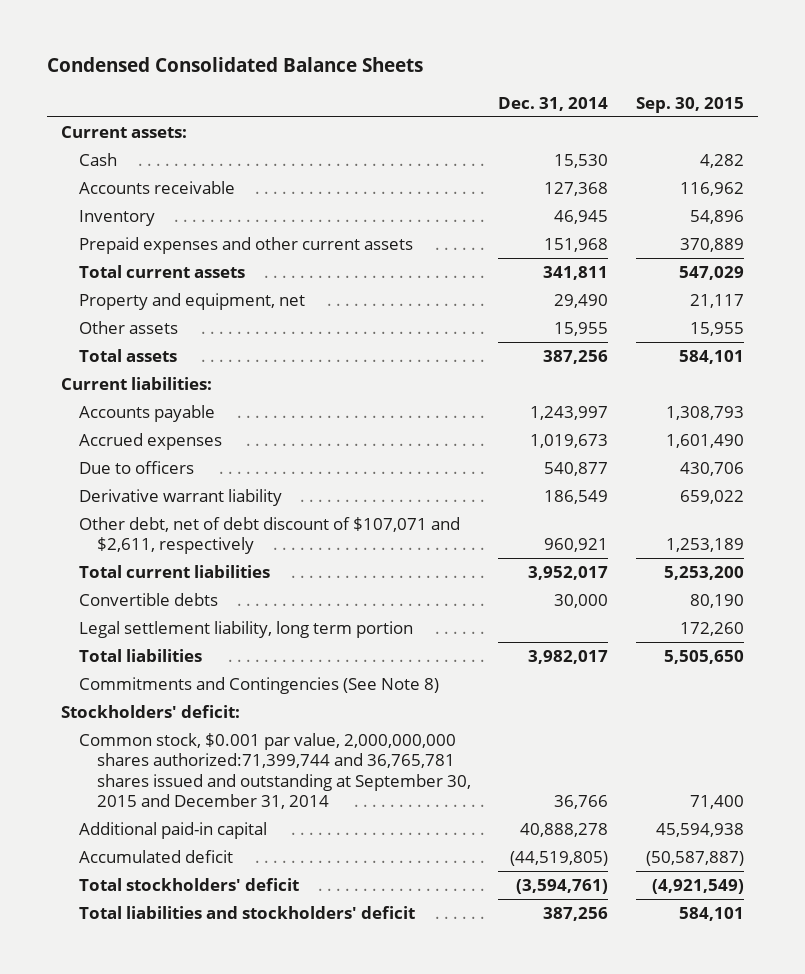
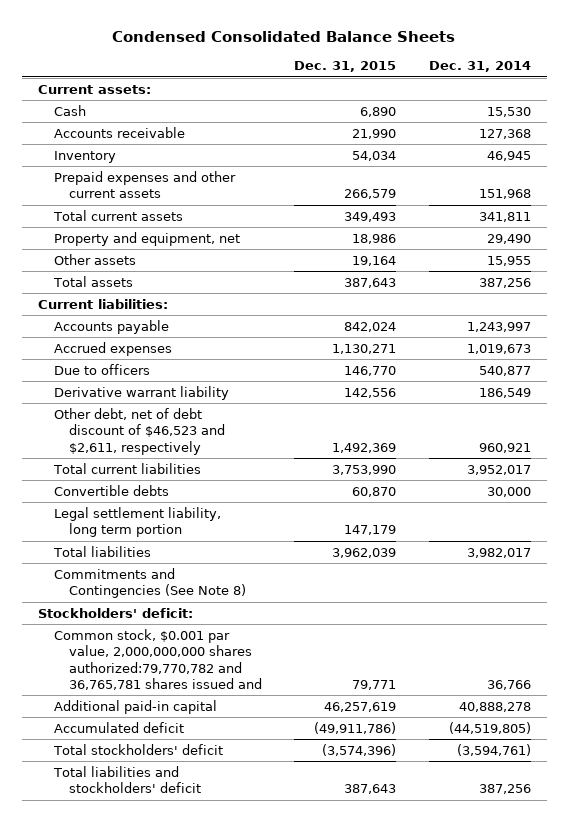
[636,96,745,113] Sep. 30, 2015 -> none
none -> [294,61,397,73] Dec. 31, 2015
[78,516,460,555] Other debt, net of debt discount of $107,071 and $2,611, respectively -> [53,407,226,455] Other debt, net of debt discount of $46,523 and $2,611, respectively
[78,732,471,809] Common stock, $0.001 par value, 2,000,000,000 shares authorized:71,399,744 and 36,765,781 shares issued and outstanding at September 30, 2015 and December 31, 2014 -> [53,628,263,690] Common stock, $0.001 par value, 2,000,000,000 shares authorized:79,770,782 and 36,765,781 shares issued and

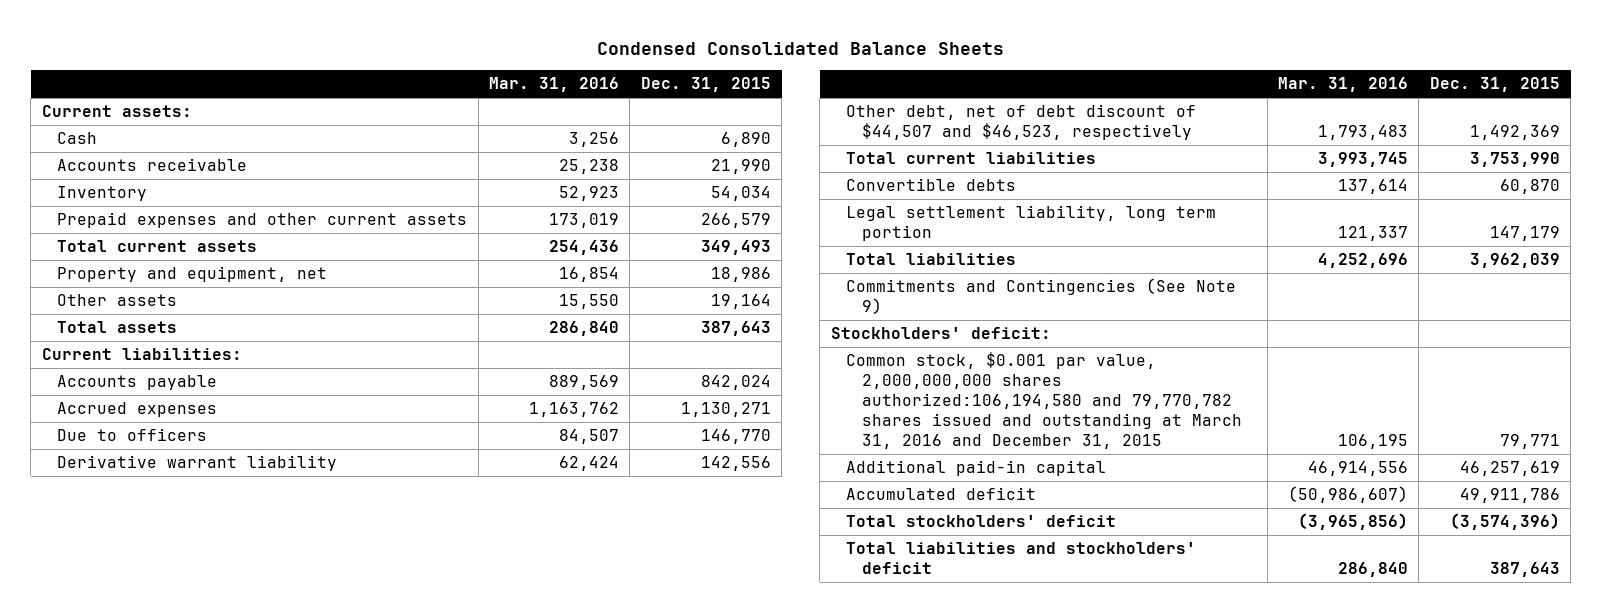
[428,61,531,73] Dec. 31, 2014 -> none
none -> [489,77,620,93] Mar. 31, 2016
[53,407,226,455] Other debt, net of debt discount of $46,523 and $2,611, respectively -> [846,104,1197,141] Other debt, net of debt discount of $44,507 and $46,523, respectively
[53,567,247,599] Commitments and Contingencies (See Note 8) -> [846,278,1237,315] Commitments and Contingencies (See Note 9)
[53,628,263,690] Common stock, $0.001 par value, 2,000,000,000 shares authorized:79,770,782 and 36,765,781 shares issued and -> [846,352,1243,449] Common stock, $0.001 par value, 2,000,000,000 shares authorized:106,194,580 and 79,770,782 shares issued and outstanding at March 31, 2016 and December 31, 2015
[314,721,397,734] (49,911,786) -> [1459,488,1560,504] 49,911,786

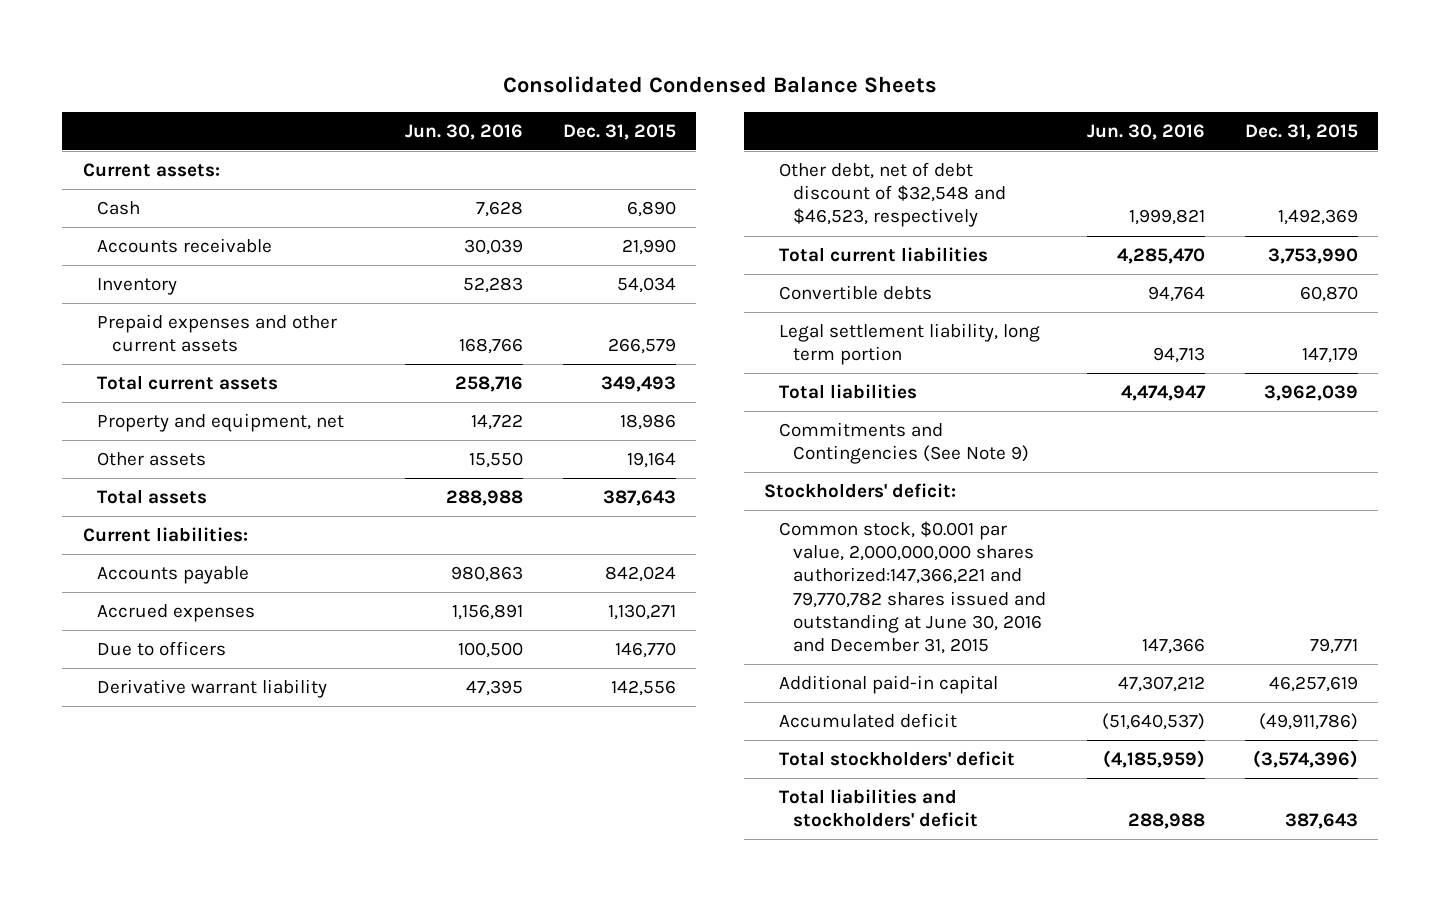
[596,41,1004,55] Condensed Consolidated Balance Sheets -> [503,76,938,94] Consolidated Condensed Balance Sheets
[489,77,620,93] Mar. 31, 2016 -> none
none -> [404,123,523,140] Jun. 30, 2016
[846,104,1197,141] Other debt, net of debt discount of $44,507 and $46,523, respectively -> [778,162,1007,228] Other debt, net of debt discount of $32,548 and $46,523, respectively
[846,352,1243,449] Common stock, $0.001 par value, 2,000,000,000 shares authorized:106,194,580 and 79,770,782 shares issued and outstanding at March 31, 2016 and December 31, 2015 -> [778,521,1047,654] Common stock, $0.001 par value, 2,000,000,000 shares authorized:147,366,221 and 79,770,782 shares issued and outstanding at June 30, 2016 and December 31, 2015
[1459,488,1560,504] 49,911,786 -> [1258,713,1358,731] (49,911,786)

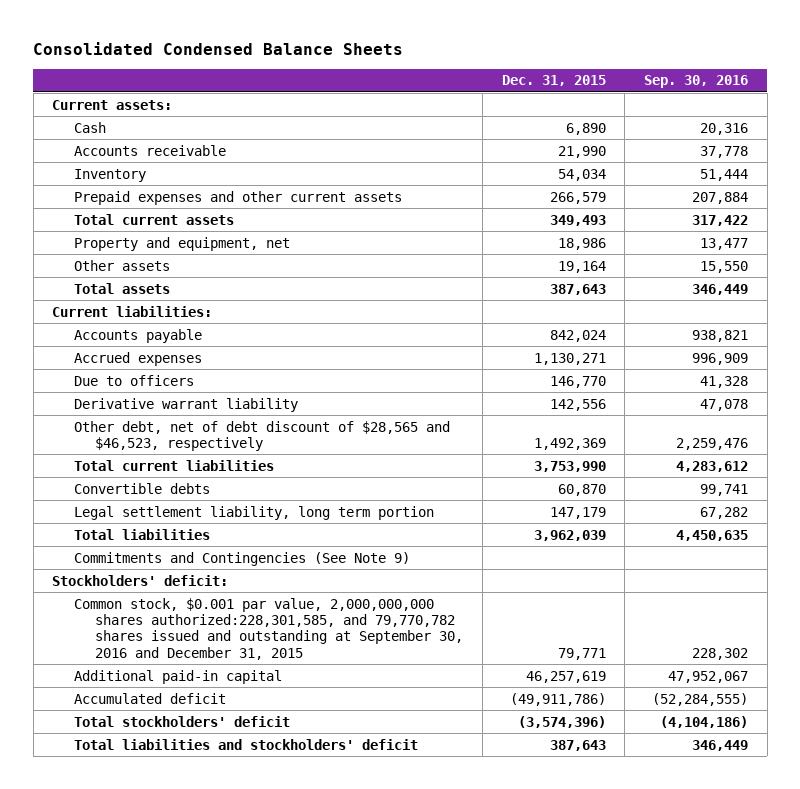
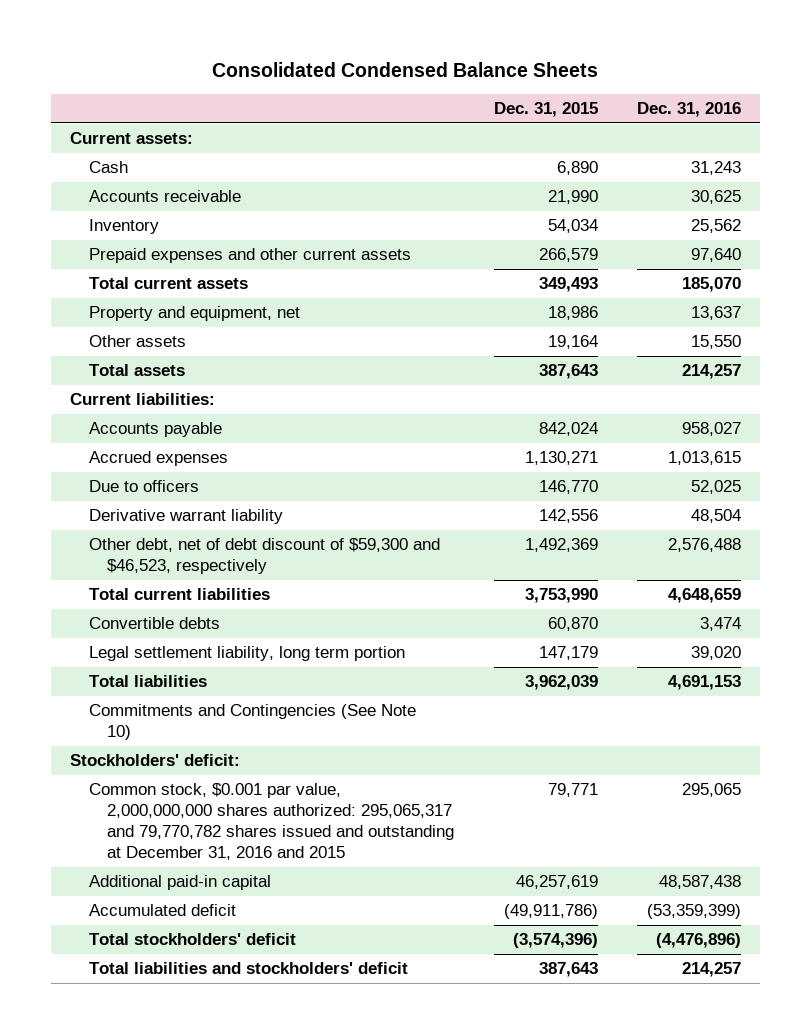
[644,75,749,89] Sep. 30, 2016 -> none
none -> [636,102,741,118] Dec. 31, 2016
[73,420,450,451] Other debt, net of debt discount of $28,565 and $46,523, respectively -> [88,538,440,575] Other debt, net of debt discount of $59,300 and $46,523, respectively
[73,551,410,566] Commitments and Contingencies (See Note 9) -> [88,704,416,741] Commitments and Contingencies (See Note 10)
[73,597,464,660] Common stock, $0.001 par value, 2,000,000,000 shares authorized:228,301,585, and 79,770,782 shares issued and outstanding at September 30, 2016 and December 31, 2015 -> [88,783,455,861] Common stock, $0.001 par value, 2,000,000,000 shares authorized: 295,065,317 and 79,770,782 shares issued and outstanding at December 31, 2016 and 2015

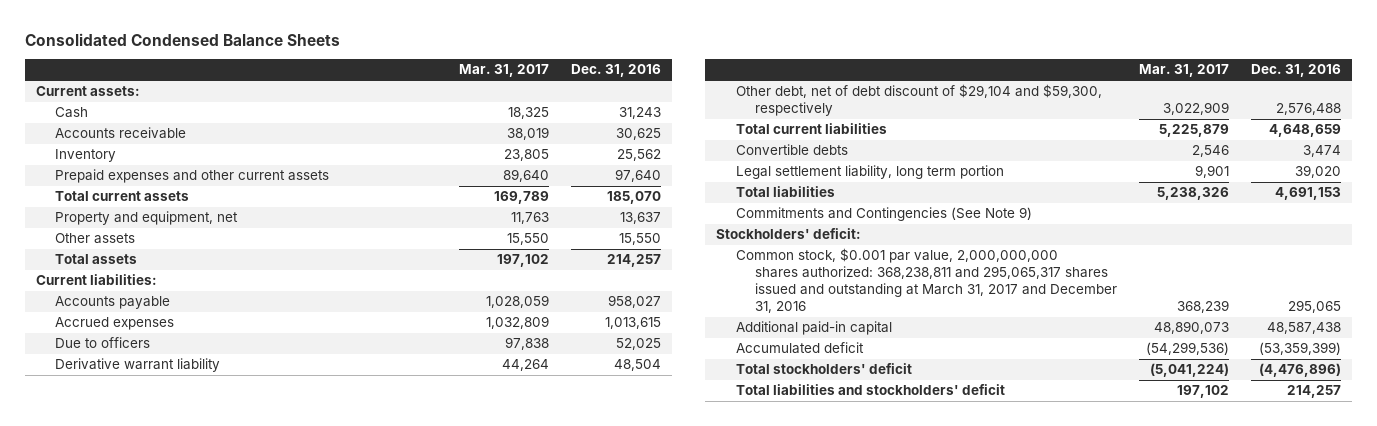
[493,102,598,118] Dec. 31, 2015 -> none
none -> [458,64,549,78] Mar. 31, 2017
[88,538,440,575] Other debt, net of debt discount of $59,300 and $46,523, respectively -> [735,84,1102,117] Other debt, net of debt discount of $29,104 and $59,300, respectively
[88,704,416,741] Commitments and Contingencies (See Note 10) -> [735,207,1032,222] Commitments and Contingencies (See Note 9)
[88,783,455,861] Common stock, $0.001 par value, 2,000,000,000 shares authorized: 295,065,317 and 79,770,782 shares issued and outstanding at December 31, 2016 and 2015 -> [735,248,1118,314] Common stock, $0.001 par value, 2,000,000,000 shares authorized: 368,238,811 and 295,065,317 shares issued and outstanding at March 31, 2017 and December 31, 2016

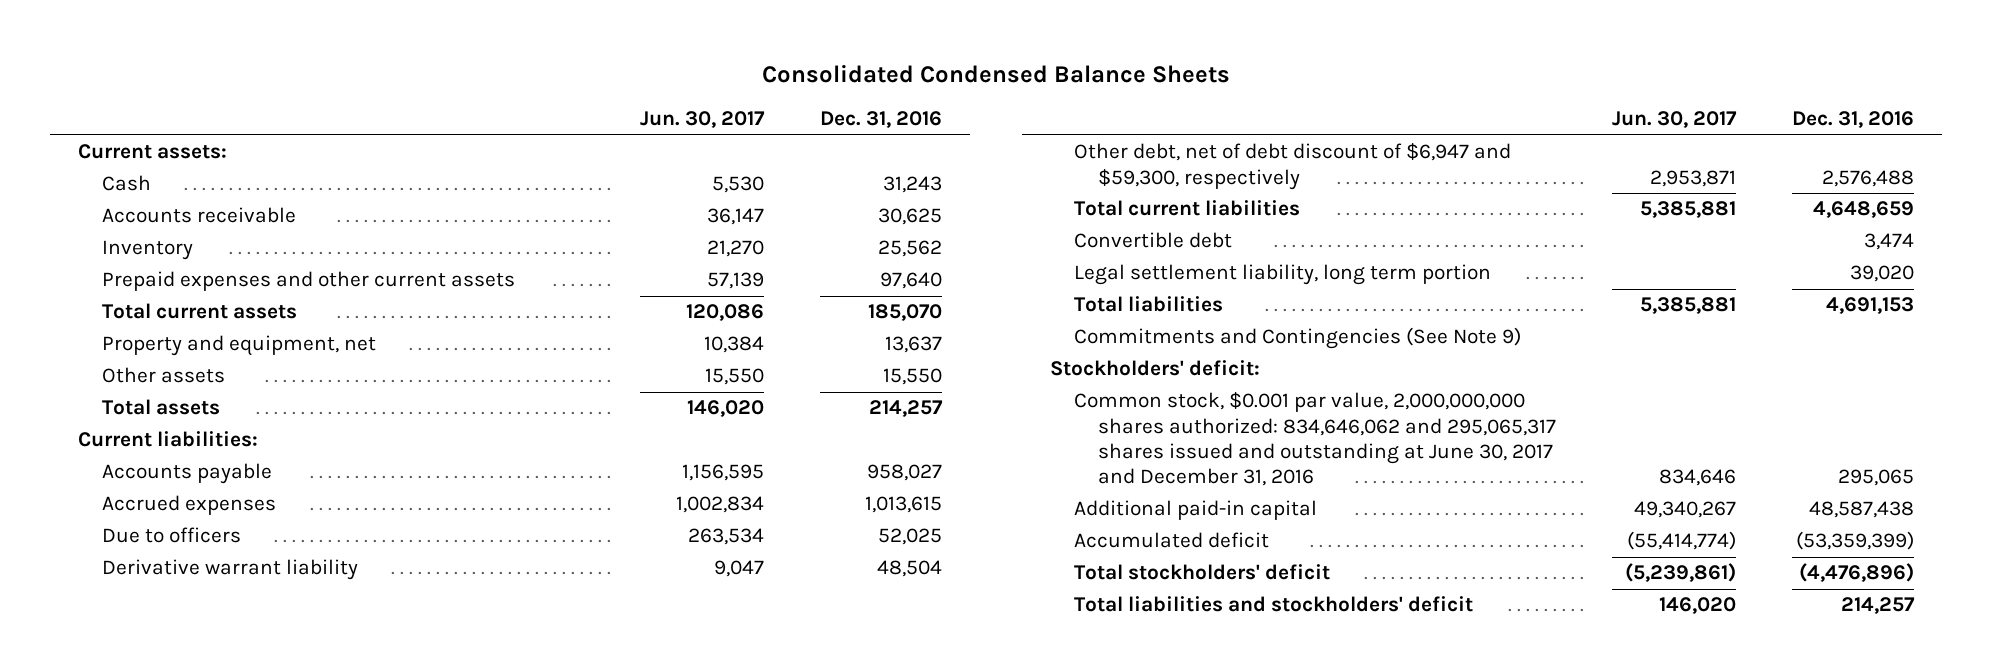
[458,64,549,78] Mar. 31, 2017 -> none
none -> [639,111,765,129] Jun. 30, 2017
[735,84,1102,117] Other debt, net of debt discount of $29,104 and $59,300, respectively -> [1073,143,1511,190] Other debt, net of debt discount of $6,947 and $59,300, respectively
[735,144,848,156] Convertible debts -> [1073,232,1232,249] Convertible debt
[735,248,1118,314] Common stock, $0.001 par value, 2,000,000,000 shares authorized: 368,238,811 and 295,065,317 shares issued and outstanding at March 31, 2017 and December 31, 2016 -> [1073,392,1556,487] Common stock, $0.001 par value, 2,000,000,000 shares authorized: 834,646,062 and 295,065,317 shares issued and outstanding at June 30, 2017 and December 31, 2016

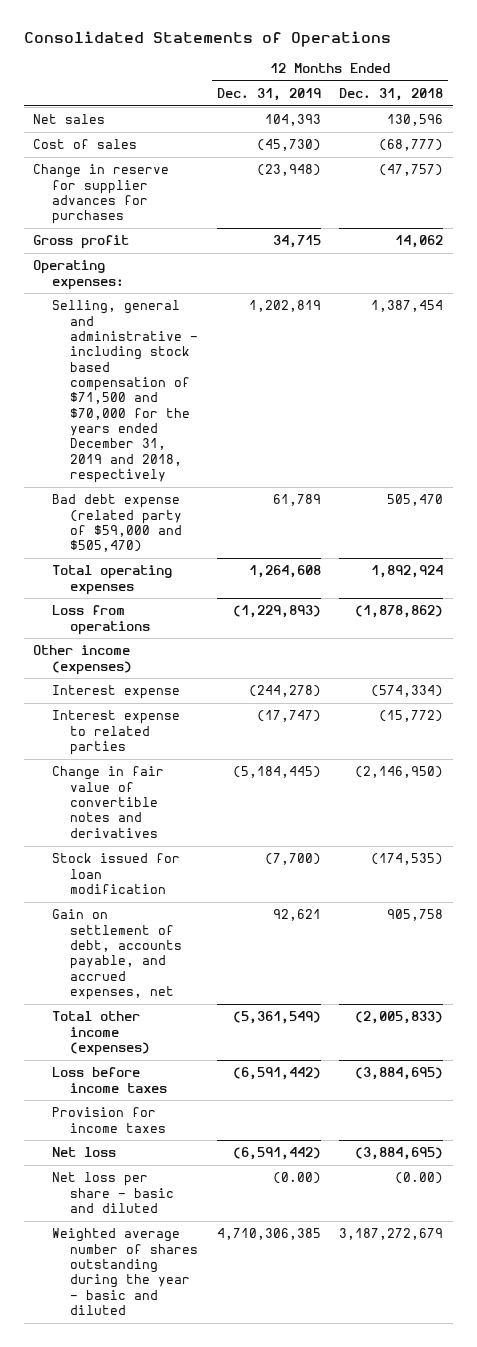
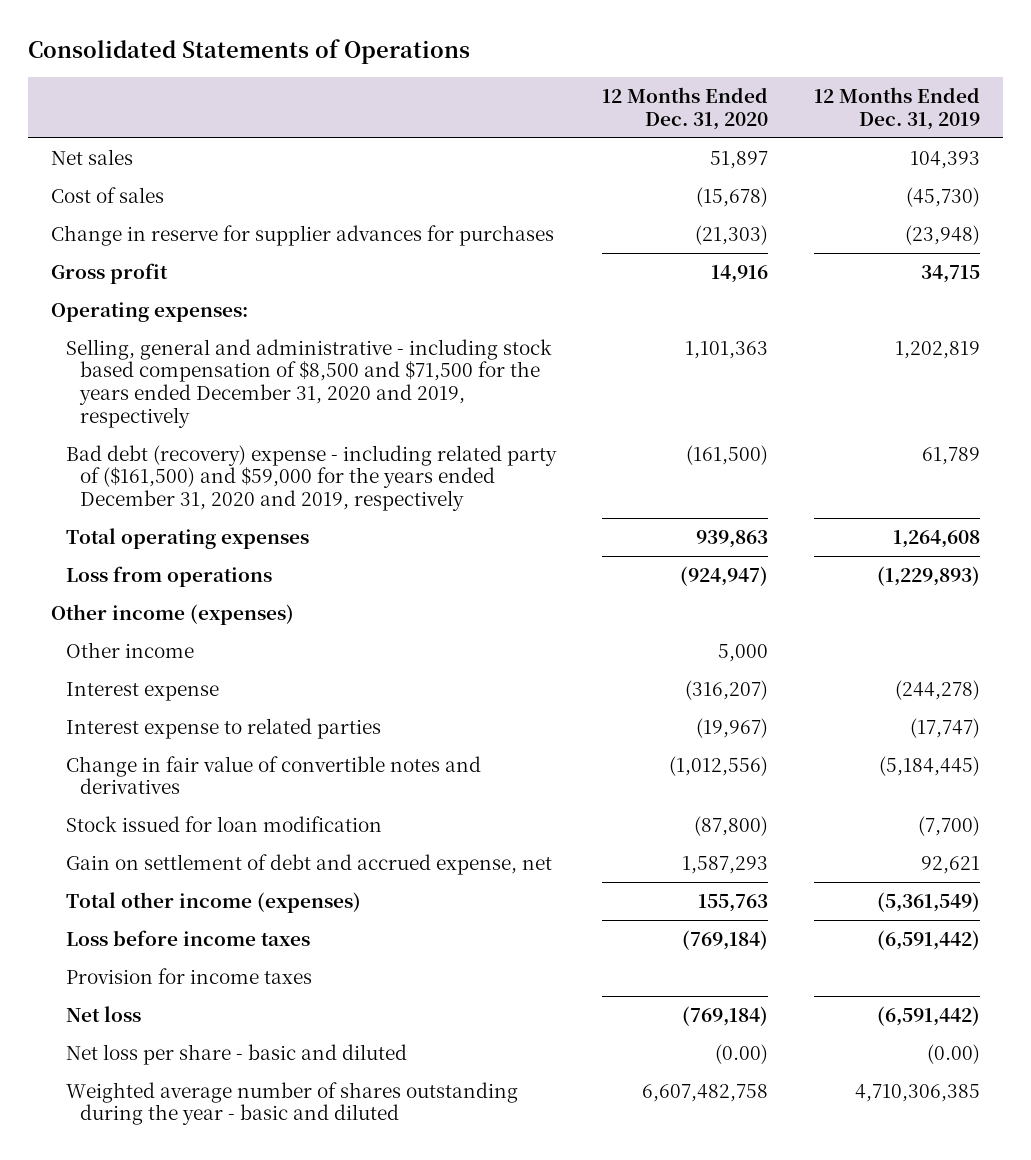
[339,88,444,102] Dec. 31, 2018 -> none
none -> [601,87,768,130] 12 Months Ended Dec. 31, 2020
[51,300,198,484] Selling, general and administrative - including stock based compensation of $71,500 and $70,000 for the years ended December 31, 2019 and 2018, respectively -> [65,338,552,428] Selling, general and administrative - including stock based compensation of $8,500 and $71,500 for the years ended December 31, 2020 and 2019, respectively
[51,494,182,553] Bad debt expense (related party of $59,000 and $505,470) -> [65,444,557,512] Bad debt (recovery) expense - including related party of ($161,500) and $59,000 for the years ended December 31, 2020 and 2019, respectively
none -> [65,641,194,658] Other income
[51,909,182,1001] Gain on settlement of debt, accounts payable, and accrued expenses, net -> [65,853,552,875] Gain on settlement of debt and accrued expense, net

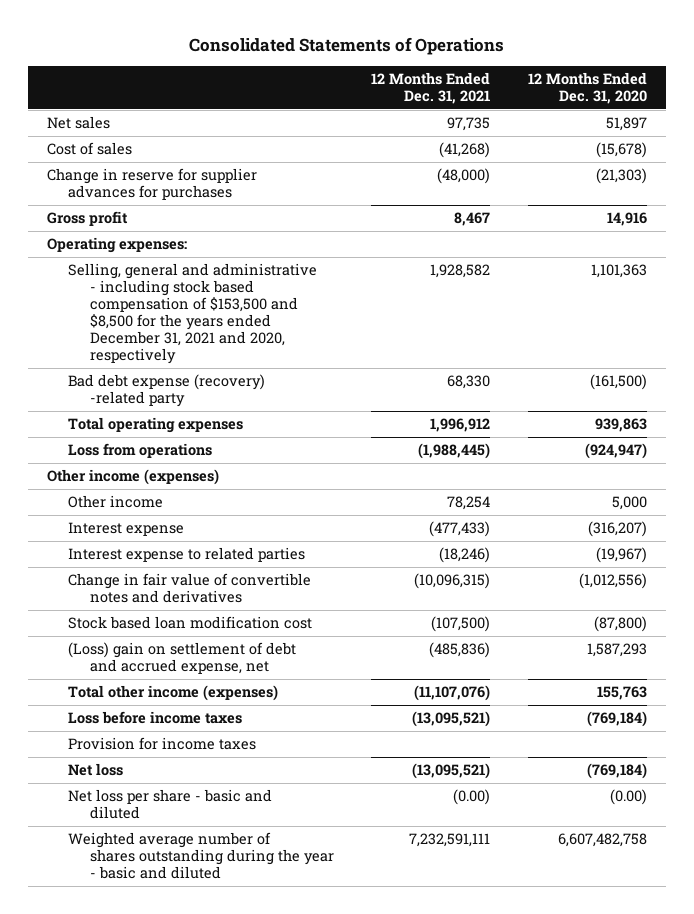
[813,87,980,130] 12 Months Ended Dec. 31, 2019 -> none
none -> [371,71,491,105] 12 Months Ended Dec. 31, 2021
[65,338,552,428] Selling, general and administrative - including stock based compensation of $8,500 and $71,500 for the years ended December 31, 2020 and 2019, respectively -> [68,263,318,365] Selling, general and administrative - including stock based compensation of $153,500 and $8,500 for the years ended December 31, 2021 and 2020, respectively
[65,444,557,512] Bad debt (recovery) expense - including related party of ($161,500) and $59,000 for the years ended December 31, 2020 and 2019, respectively -> [68,374,266,408] Bad debt expense (recovery) -related party
[65,815,382,832] Stock issued for loan modification -> [68,616,313,630] Stock based loan modification cost
[65,853,552,875] Gain on settlement of debt and accrued expense, net -> [68,642,297,675] (Loss) gain on settlement of debt and accrued expense, net

